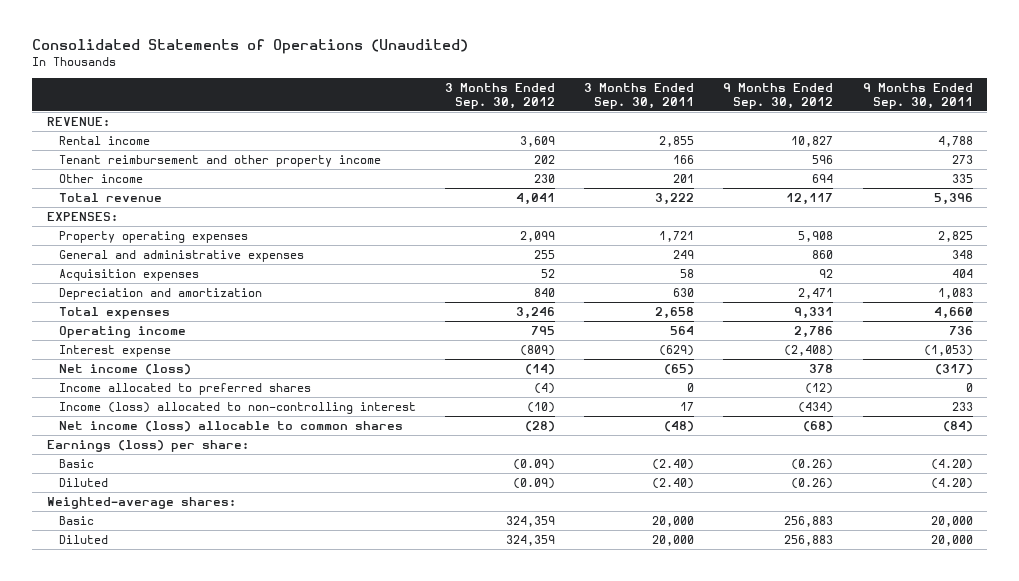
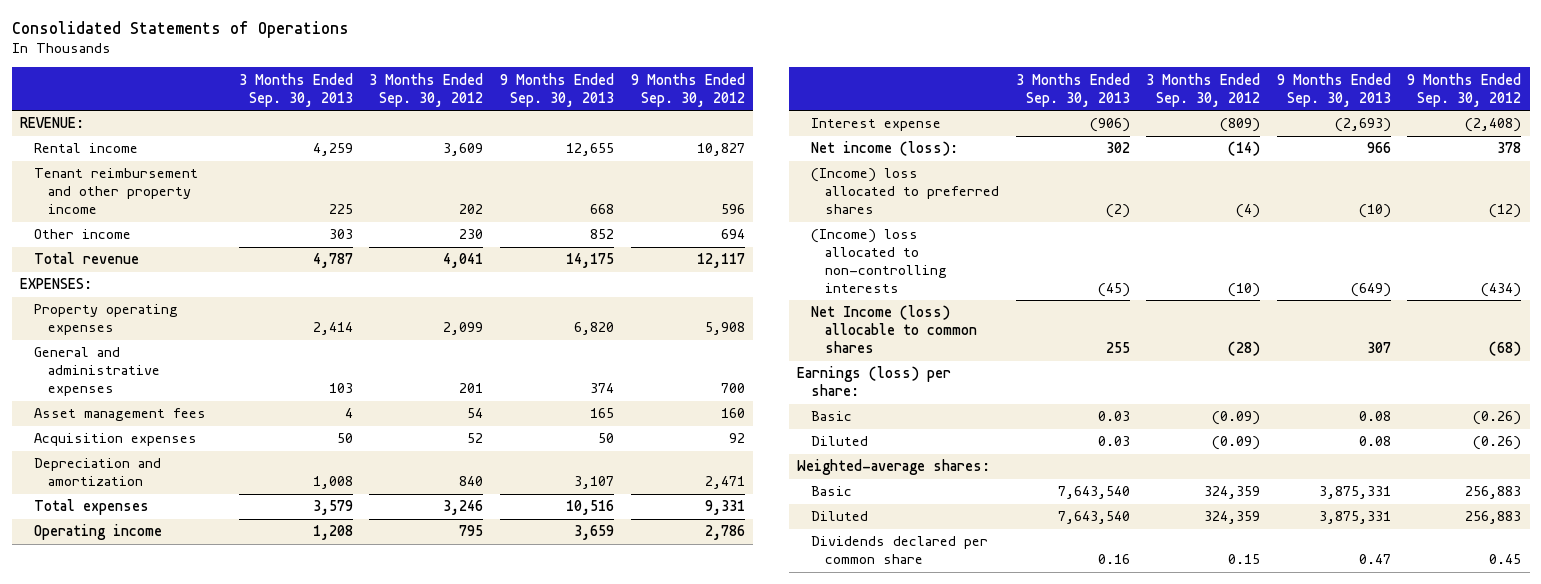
[32,39,469,55] Consolidated Statements of Operations (Unaudited) -> [11,20,349,38] Consolidated Statements of Operations
[584,82,695,109] 3 Months Ended Sep. 30, 2011 -> none
[862,82,973,109] 9 Months Ended Sep. 30, 2011 -> none
none -> [238,72,353,107] 3 Months Ended Sep. 30, 2013
none -> [499,72,614,107] 9 Months Ended Sep. 30, 2013
[534,249,556,259] 255 -> [459,383,484,394] 201
[812,249,834,259] 860 -> [720,383,745,394] 700
none -> [34,408,207,422] Asset management fees
[59,363,192,375] Net income (loss) -> [811,141,959,157] Net income (loss):
[59,382,312,395] Income allocated to preferred shares -> [811,168,1000,215] (Income) loss allocated to preferred shares
[59,401,417,414] Income (loss) allocated to non-controlling interest -> [811,229,948,294] (Income) loss allocated to non-controlling interests
[59,420,404,432] Net income (loss) allocable to common shares -> [811,305,978,354] Net Income (loss) allocable to common shares
none -> [811,536,989,565] Dividends declared per common share

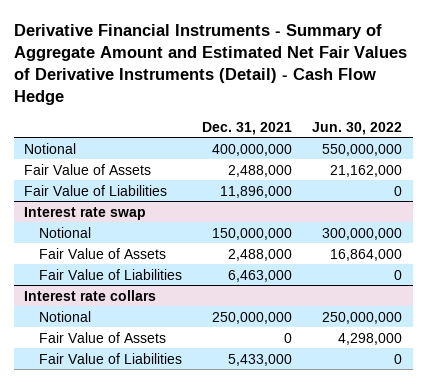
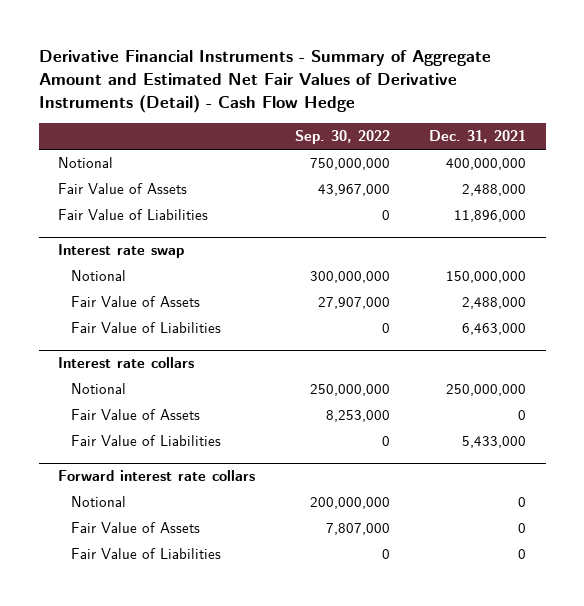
[312,121,403,135] Jun. 30, 2022 -> none
none -> [294,130,390,145] Sep. 30, 2022
none -> [58,470,256,482] Forward interest rate collars
none -> [71,496,127,508] Notional
none -> [71,522,201,534] Fair Value of Assets
none -> [71,548,222,560] Fair Value of Liabilities

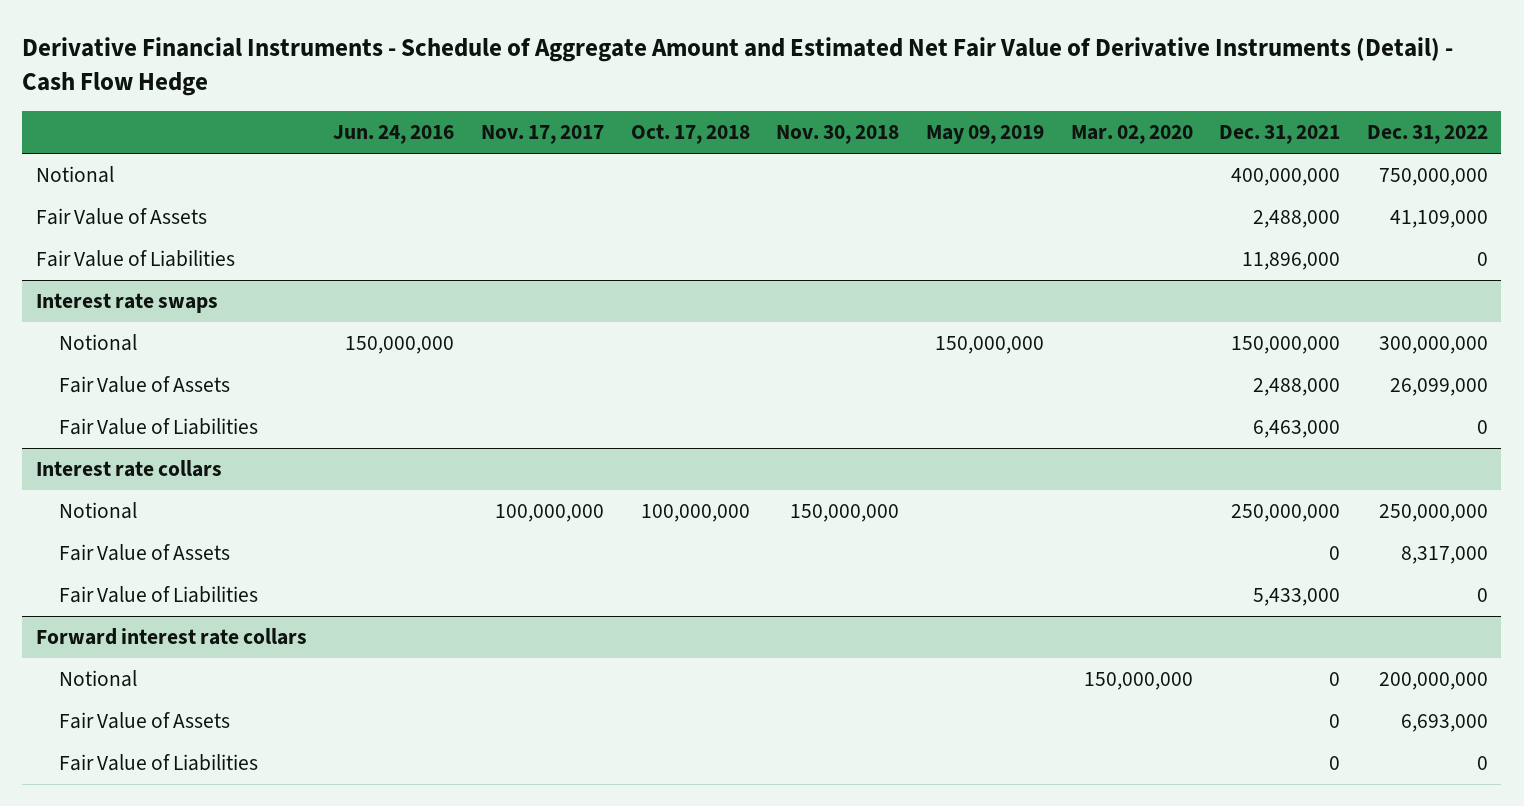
[38,49,491,114] Derivative Financial Instruments - Summary of Aggregate Amount and Estimated Net Fair Values of Derivative Instruments (Detail) - Cash Flow Hedge -> [22,36,1454,96] Derivative Financial Instruments - Schedule of Aggregate Amount and Estimated Net Fair Value of Derivative Instruments (Detail) - Cash Flow Hedge
[294,130,390,145] Sep. 30, 2022 -> none
none -> [333,125,455,145] Jun. 24, 2016
none -> [480,125,604,145] Nov. 17, 2017
none -> [630,124,750,145] Oct. 17, 2018
none -> [776,125,900,145] Nov. 30, 2018
none -> [925,125,1044,145] May 09, 2019
none -> [1070,125,1193,145] Mar. 02, 2020
none -> [1367,125,1489,145] Dec. 31, 2022
[58,244,185,259] Interest rate swap -> [35,293,218,314] Interest rate swaps

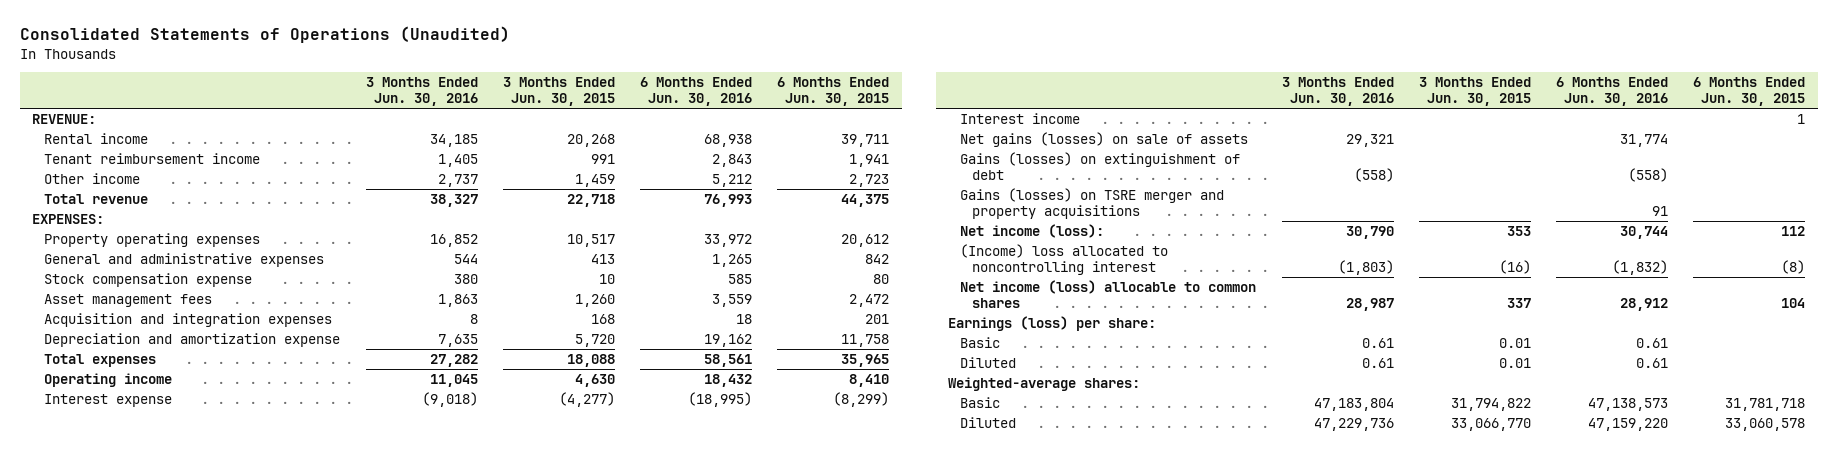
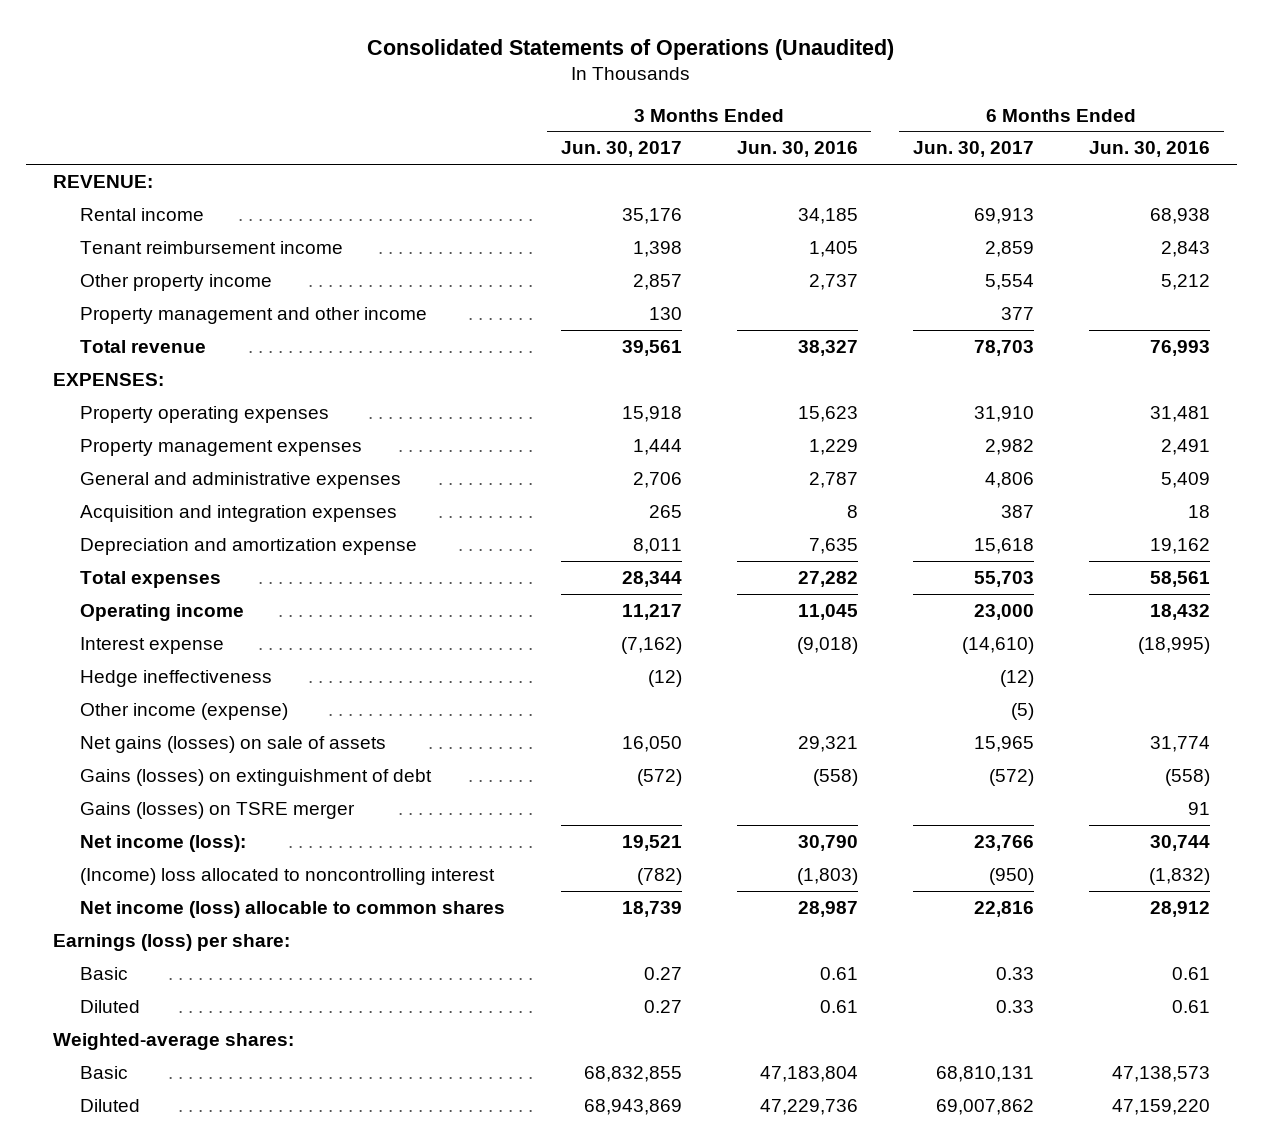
[502,76,615,107] 3 Months Ended Jun. 30, 2015 -> none
[777,76,890,107] 6 Months Ended Jun. 30, 2015 -> none
none -> [560,141,682,158] Jun. 30, 2017
none -> [912,141,1034,158] Jun. 30, 2017
[44,172,141,184] Other income -> [80,273,273,291] Other property income
none -> [80,306,428,324] Property management and other income
[44,272,253,287] Stock compensation expense -> none
[44,293,213,307] Asset management fees -> none
[429,233,478,247] 16,852 -> [797,405,858,422] 15,623
[704,233,753,247] 33,972 -> [1149,405,1210,422] 31,481
none -> [80,438,363,456] Property management expenses
[453,253,478,264] 544 -> [808,471,858,488] 2,787
[712,253,753,267] 1,265 -> [1160,471,1210,488] 5,409
[960,112,1081,124] Interest income -> none
none -> [80,669,273,687] Hedge ineffectiveness
none -> [80,702,289,720] Other income (expense)
[960,187,1225,219] Gains (losses) on TSRE merger and property acquisitions -> [80,801,356,819] Gains (losses) on TSRE merger

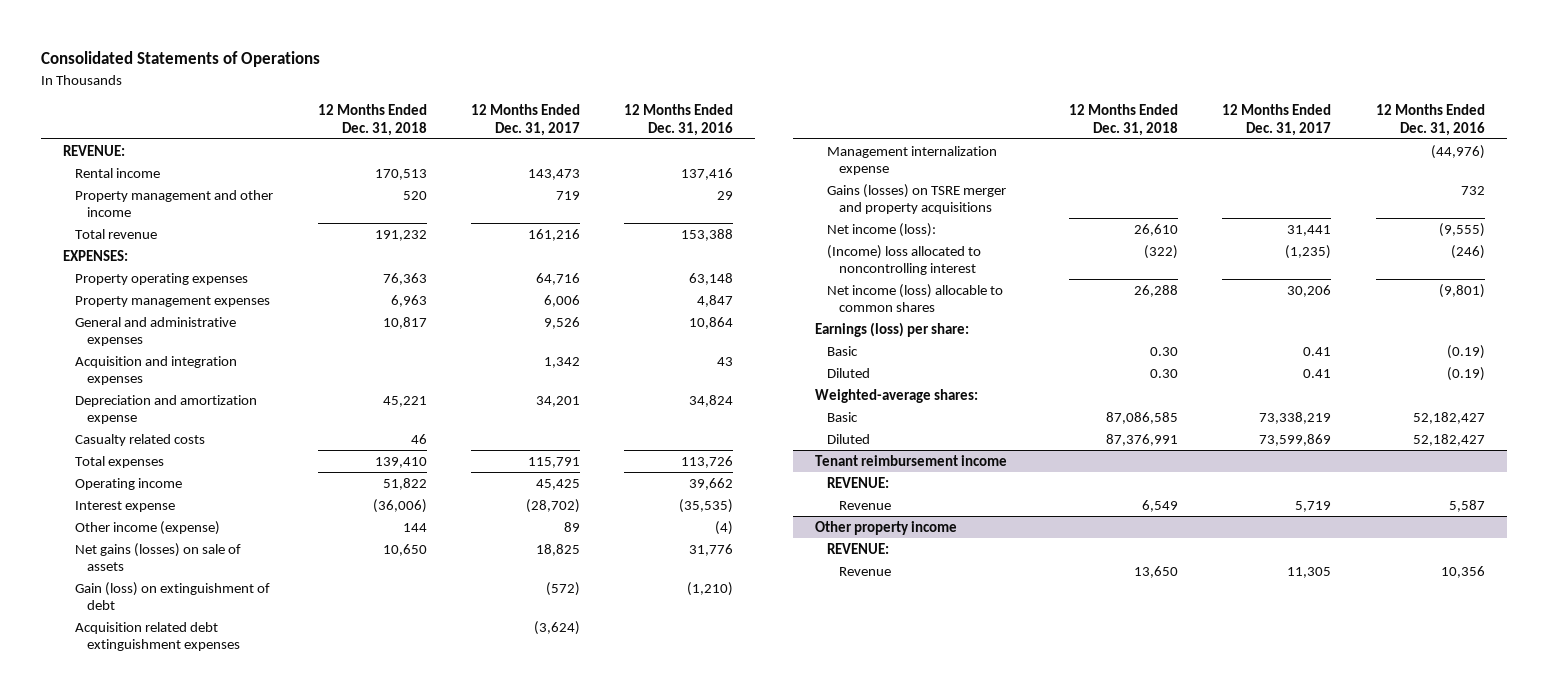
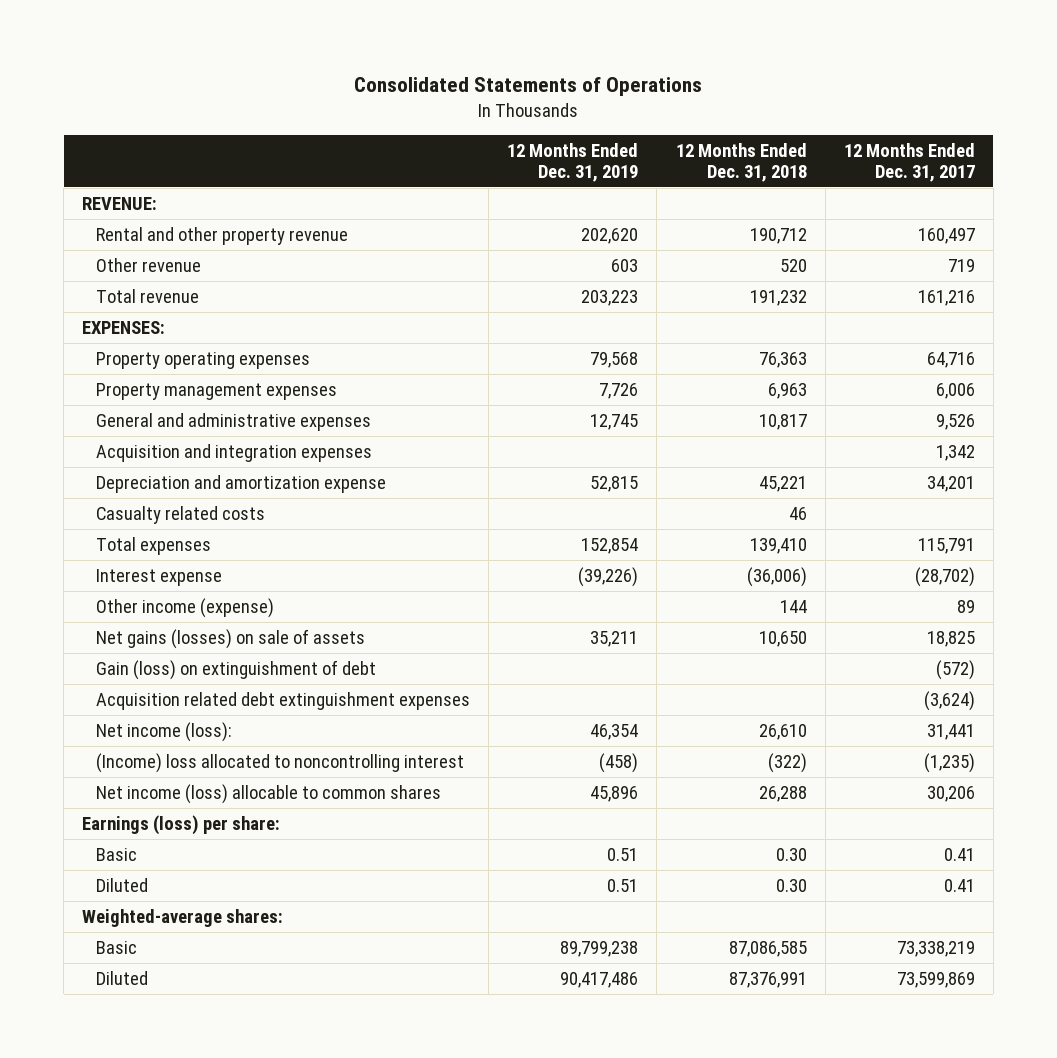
[624,104,734,136] 12 Months Ended Dec. 31, 2016 -> none
none -> [507,142,639,183] 12 Months Ended Dec. 31, 2019
[75,167,161,178] Rental income -> none
none -> [96,226,349,245] Rental and other property revenue
[75,189,274,218] Property management and other income -> [96,257,202,272] Other revenue
[75,477,183,490] Operating income -> none
[826,145,997,176] Management internalization expense -> none
[826,183,1006,215] Gains (losses) on TSRE merger and property acquisitions -> none
[814,454,1007,466] Tenant reimbursement income -> none
[826,476,889,488] REVENUE: -> none
[838,500,891,510] Revenue -> none
[814,520,957,535] Other property income -> none
[826,542,889,554] REVENUE: -> none
[838,566,891,576] Revenue -> none

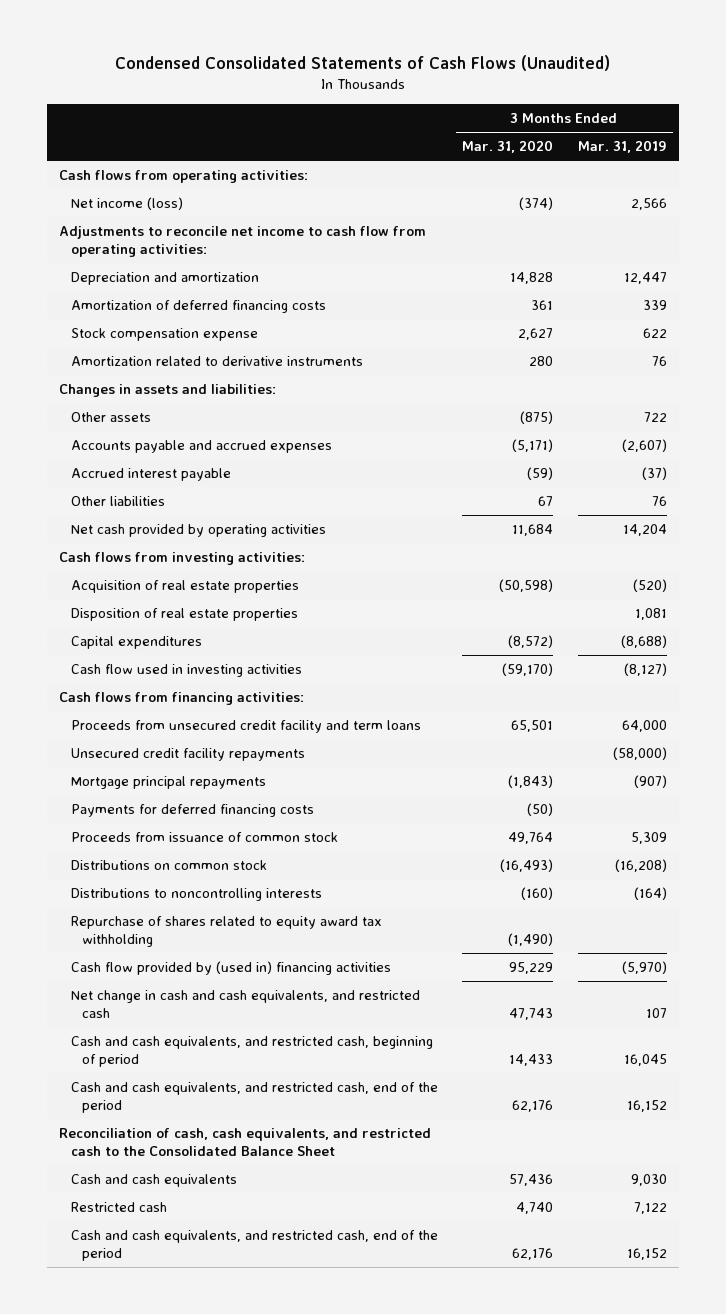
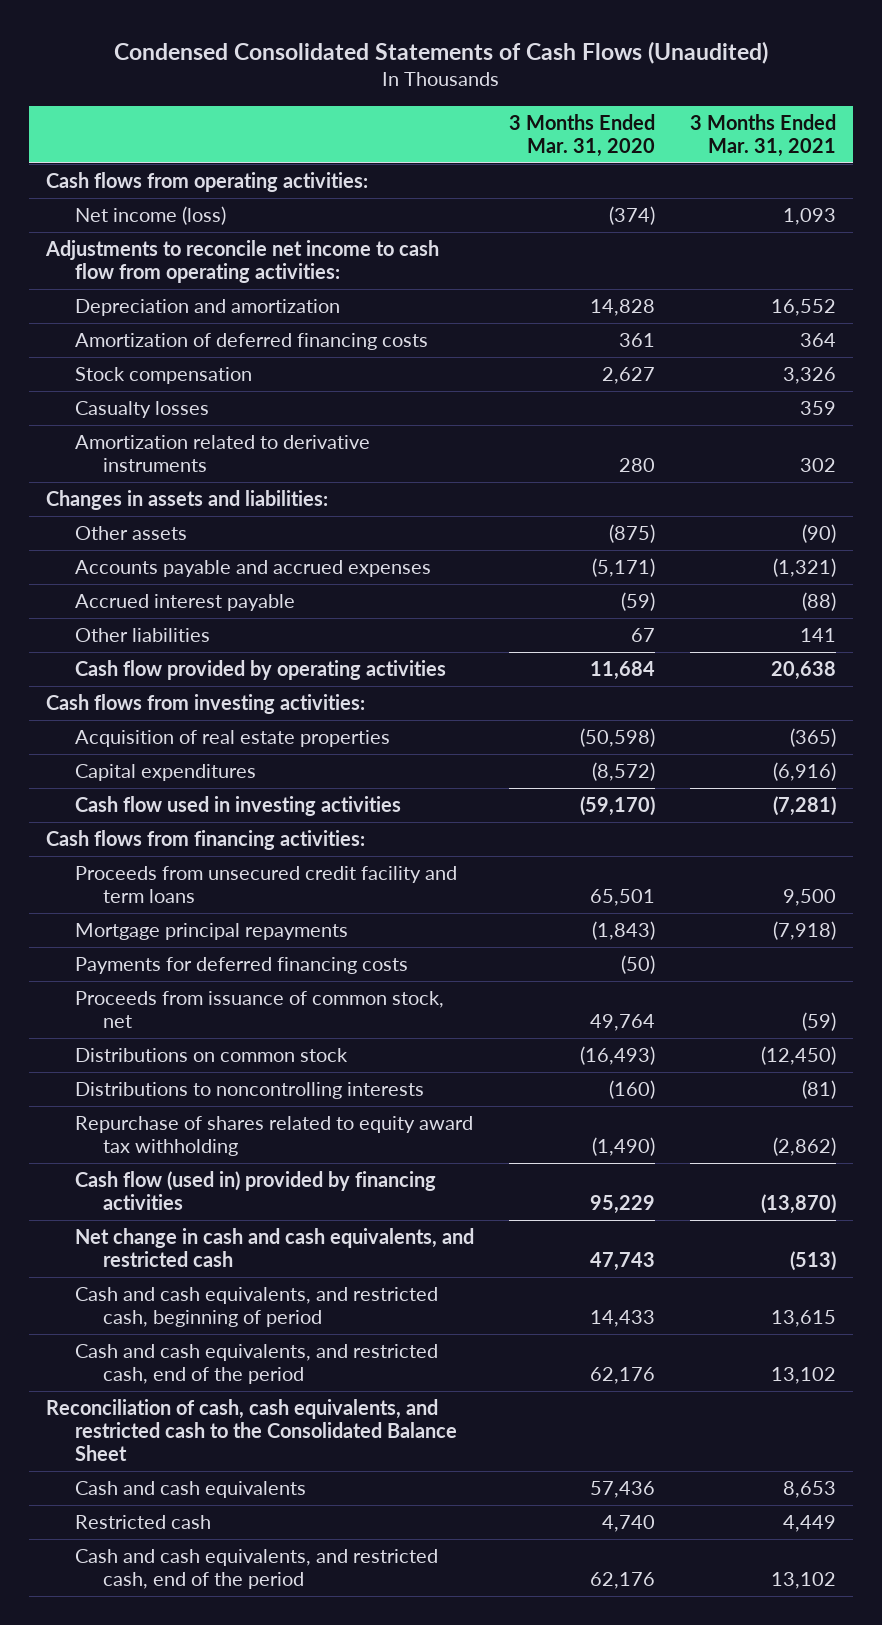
[577,140,667,154] Mar. 31, 2019 -> none
none -> [689,114,836,157] 3 Months Ended Mar. 31, 2021
[70,328,258,342] Stock compensation expense -> [74,367,252,385] Stock compensation
none -> [74,401,209,419] Casualty losses
[70,524,326,538] Net cash provided by operating activities -> [74,660,446,681] Cash flow provided by operating activities
[70,608,298,622] Disposition of real estate properties -> none
[70,748,305,762] Unsecured credit facility repayments -> none
[70,832,338,843] Proceeds from issuance of common stock -> [74,991,444,1028] Proceeds from issuance of common stock, net
[70,961,391,976] Cash flow provided by (used in) financing activities -> [74,1171,436,1210] Cash flow (used in) provided by financing activities

